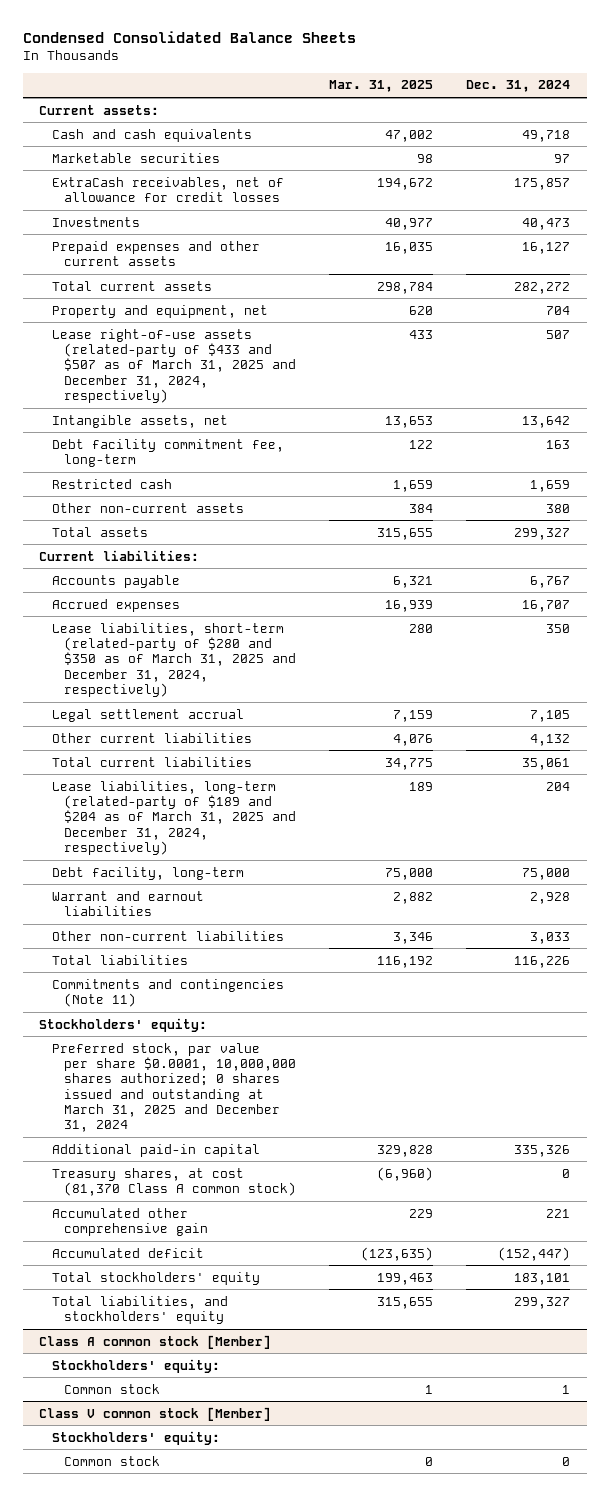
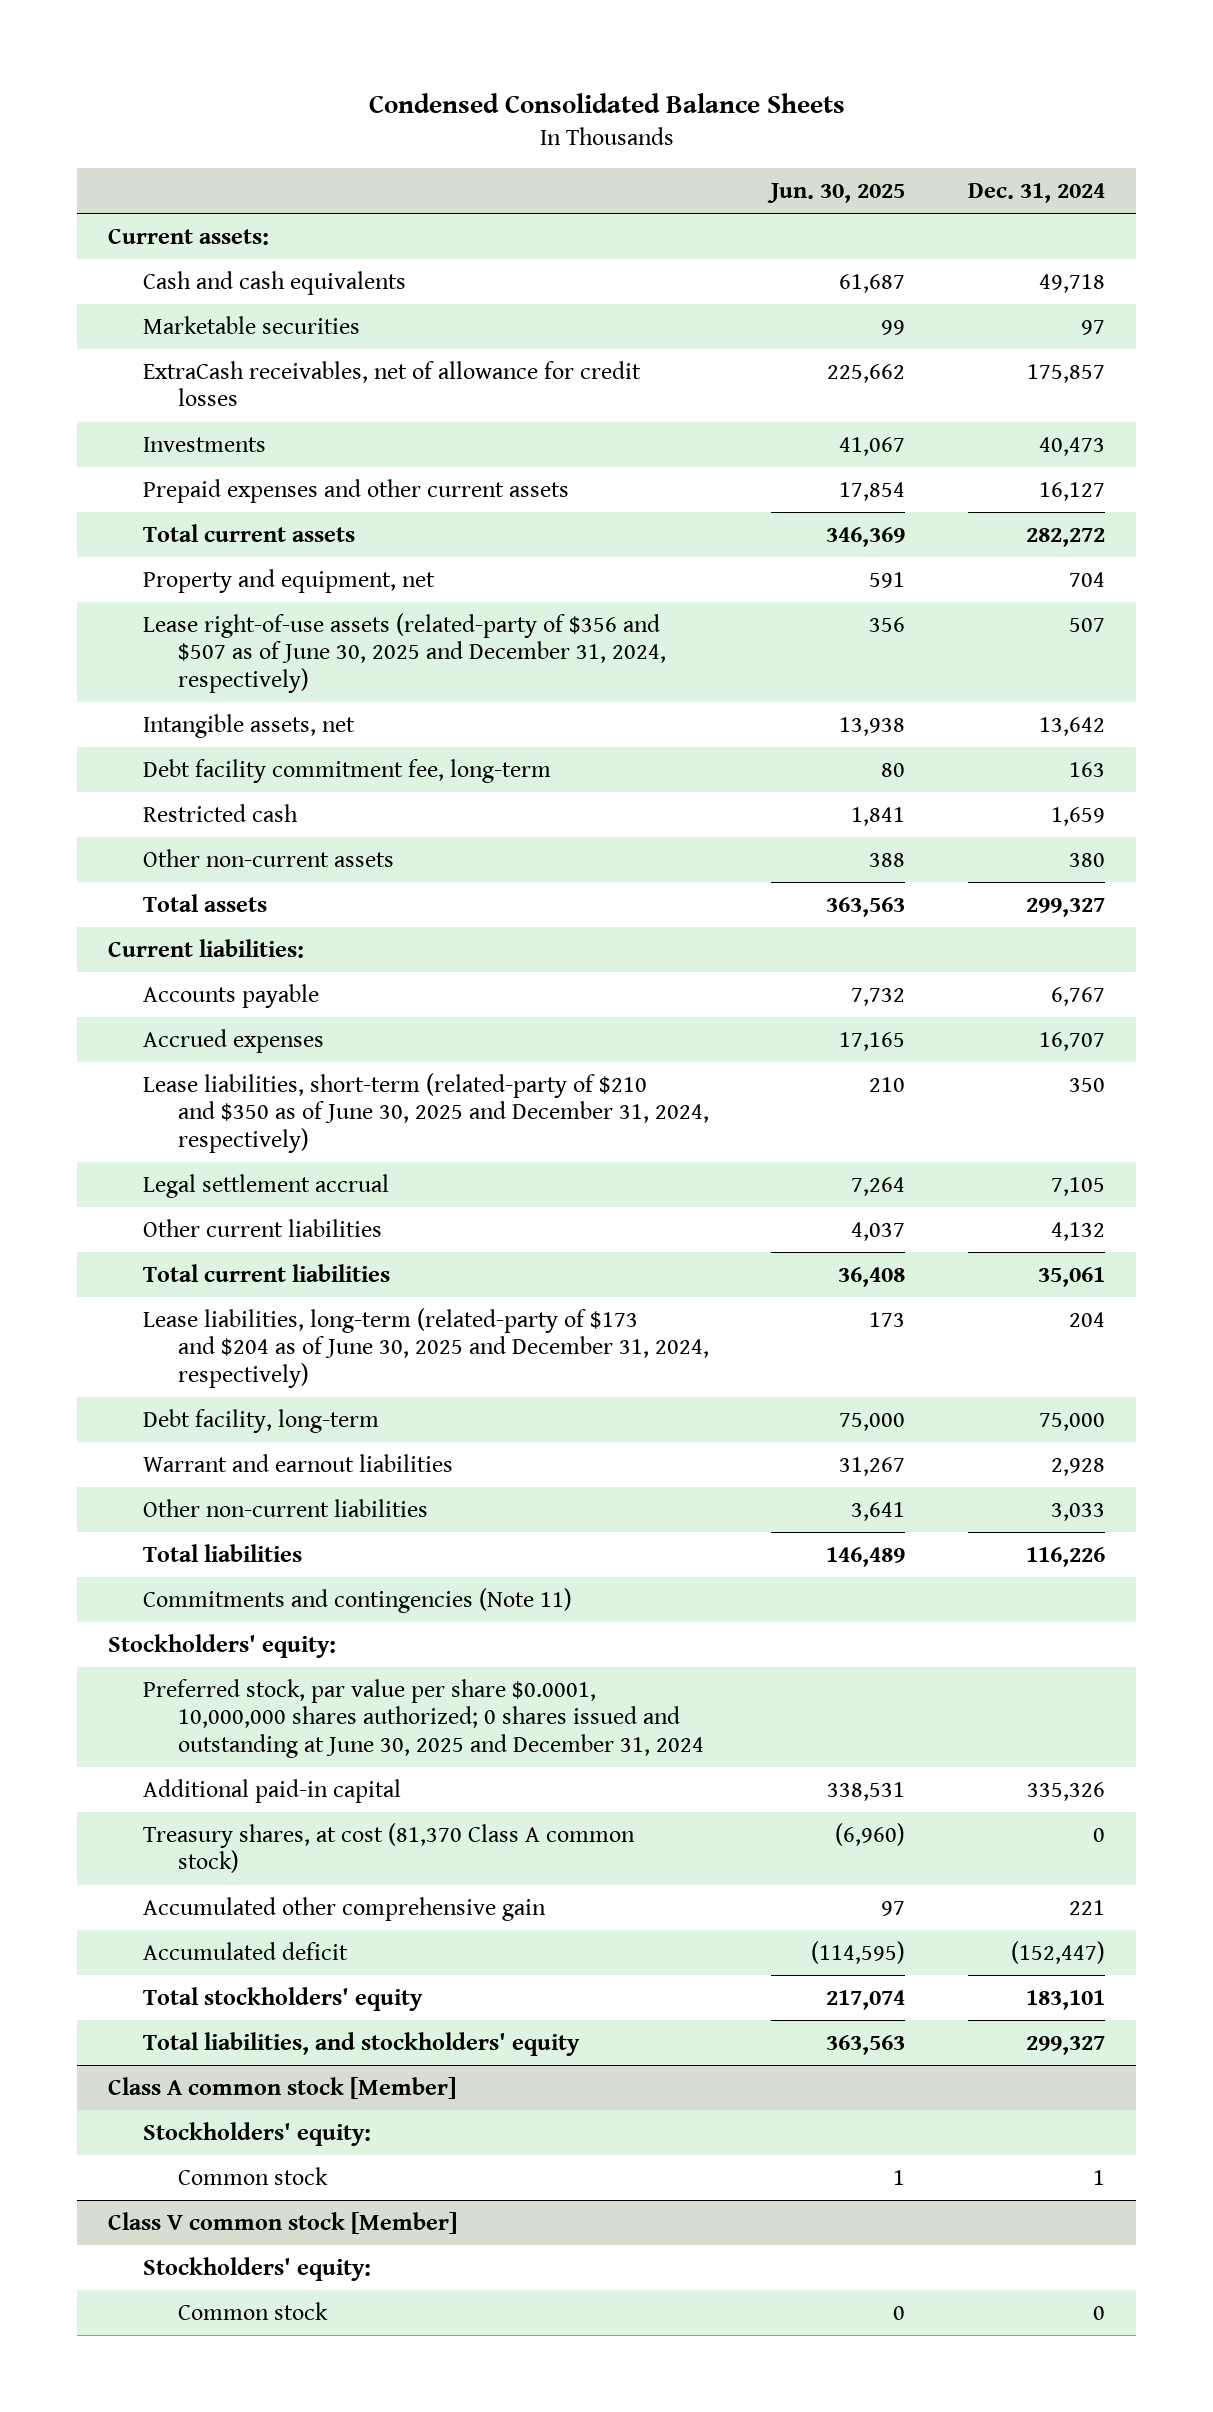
[329,80,434,93] Mar. 31, 2025 -> none
none -> [767,182,906,203] Jun. 30, 2025
[51,328,297,404] Lease right-of-use assets (related-party of $433 and $507 as of March 31, 2025 and December 31, 2024, respectively) -> [143,612,666,693] Lease right-of-use assets (related-party of $356 and $507 as of June 30, 2025 and December 31, 2024, respectively)
[51,622,297,698] Lease liabilities, short-term (related-party of $280 and $350 as of March 31, 2025 and December 31, 2024, respectively) -> [143,1072,709,1153] Lease liabilities, short-term (related-party of $210 and $350 as of June 30, 2025 and December 31, 2024, respectively)
[51,780,297,856] Lease liabilities, long-term (related-party of $189 and $204 as of March 31, 2025 and December 31, 2024, respectively) -> [143,1307,709,1388] Lease liabilities, long-term (related-party of $173 and $204 as of June 30, 2025 and December 31, 2024, respectively)
[51,1042,297,1133] Preferred stock, par value per share $0.0001, 10,000,000 shares authorized; 0 shares issued and outstanding at March 31, 2025 and December 31, 2024 -> [143,1678,704,1758] Preferred stock, par value per share $0.0001, 10,000,000 shares authorized; 0 shares issued and outstanding at June 30, 2025 and December 31, 2024

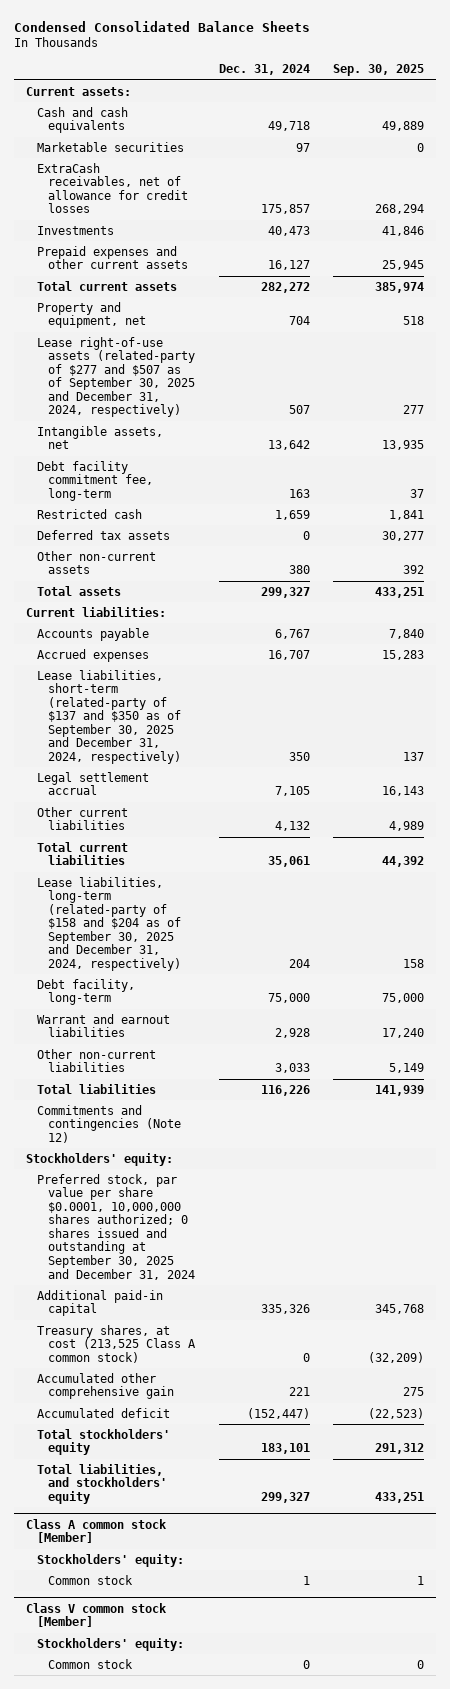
[767,182,906,203] Jun. 30, 2025 -> none
none -> [333,64,425,77] Sep. 30, 2025
[143,612,666,693] Lease right-of-use assets (related-party of $356 and $507 as of June 30, 2025 and December 31, 2024, respectively) -> [36,336,196,418] Lease right-of-use assets (related-party of $277 and $507 as of September 30, 2025 and December 31, 2024, respectively)
none -> [36,529,170,540] Deferred tax assets
[143,1072,709,1153] Lease liabilities, short-term (related-party of $210 and $350 as of June 30, 2025 and December 31, 2024, respectively) -> [36,669,182,764] Lease liabilities, short-term (related-party of $137 and $350 as of September 30, 2025 and December 31, 2024, respectively)
[143,1307,709,1388] Lease liabilities, long-term (related-party of $173 and $204 as of June 30, 2025 and December 31, 2024, respectively) -> [36,876,182,971] Lease liabilities, long-term (related-party of $158 and $204 as of September 30, 2025 and December 31, 2024, respectively)
[143,1587,573,1613] Commitments and contingencies (Note 11) -> [36,1104,182,1143] Commitments and contingencies (Note 12)
[143,1678,704,1758] Preferred stock, par value per share $0.0001, 10,000,000 shares authorized; 0 shares issued and outstanding at June 30, 2025 and December 31, 2024 -> [36,1173,196,1280] Preferred stock, par value per share $0.0001, 10,000,000 shares authorized; 0 shares issued and outstanding at September 30, 2025 and December 31, 2024
[143,1822,636,1874] Treasury shares, at cost (81,370 Class A common stock) -> [36,1324,197,1363] Treasury shares, at cost (213,525 Class A common stock)

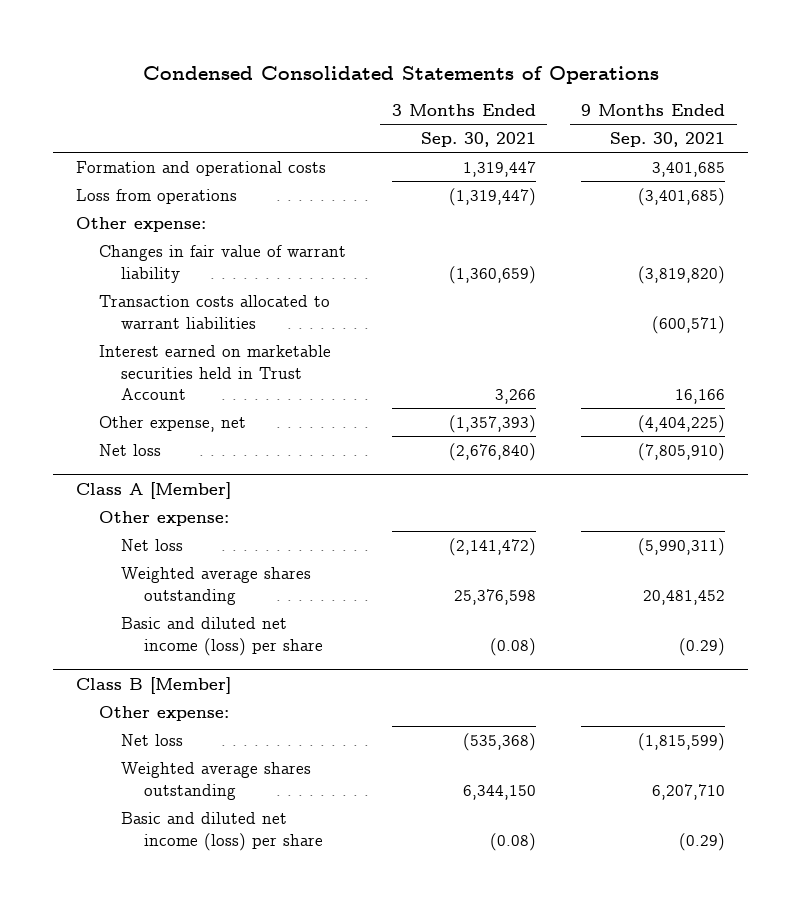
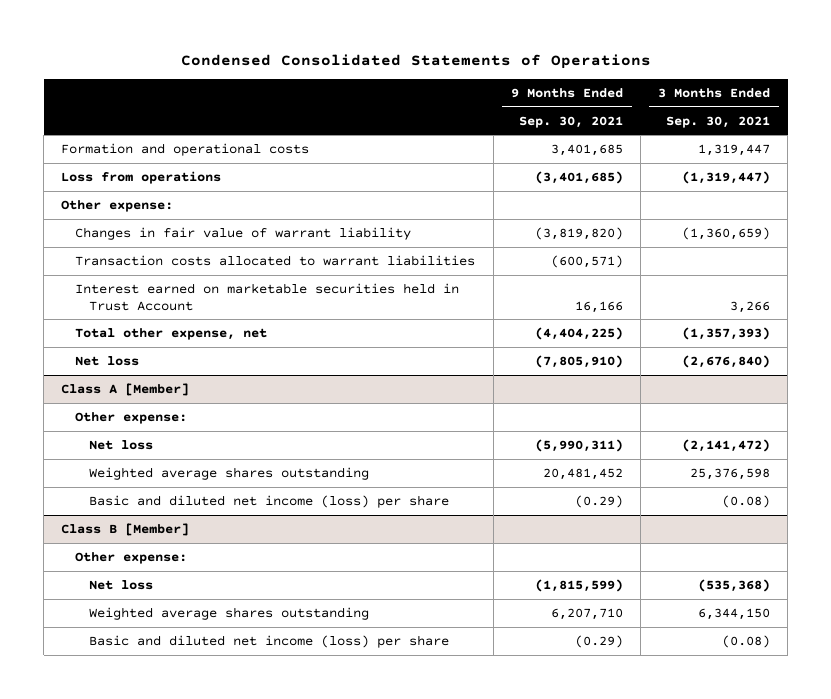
[98,415,246,432] Other expense, net -> [75,327,268,340] Total other expense, net

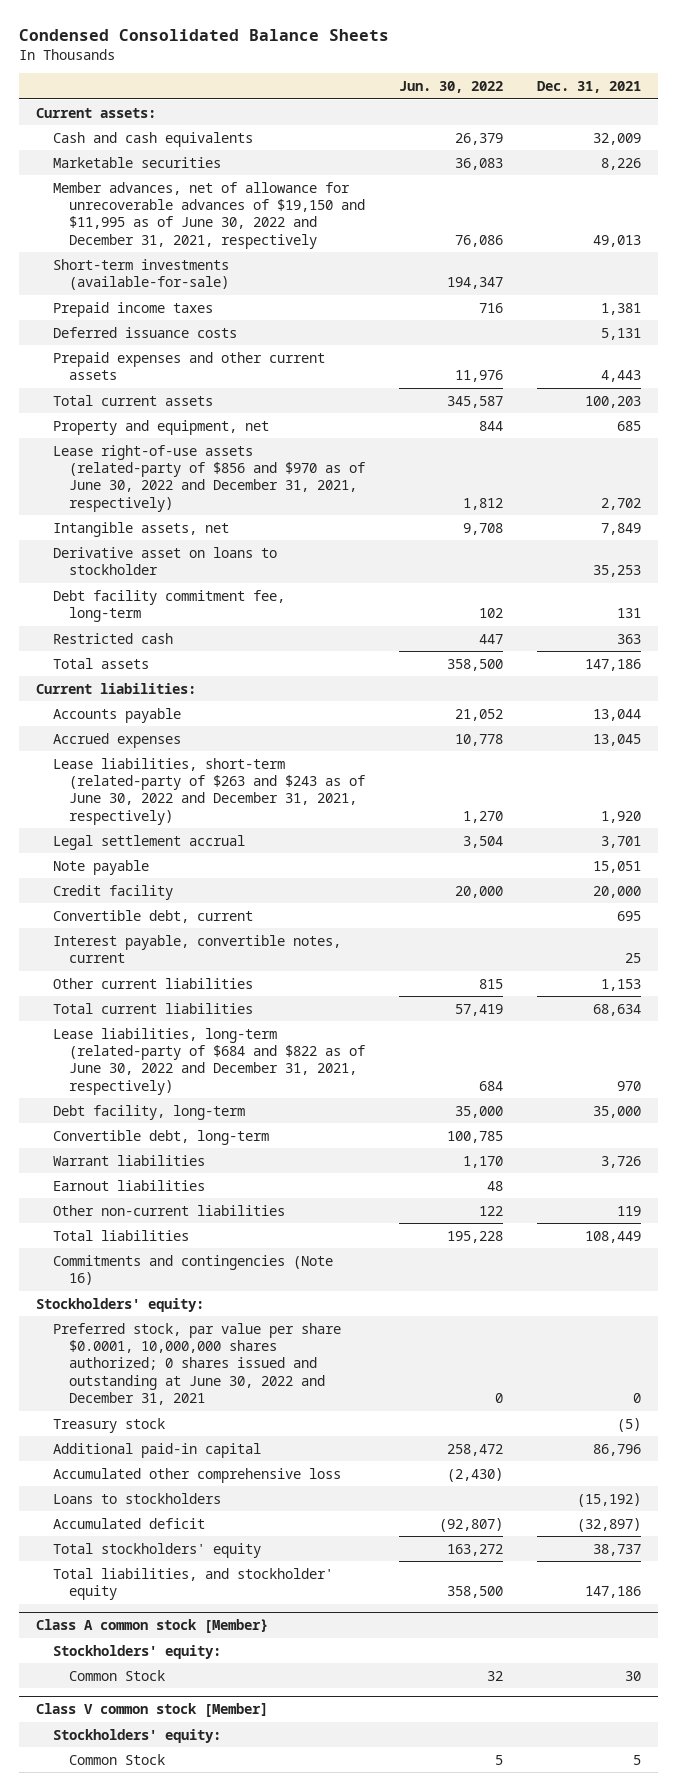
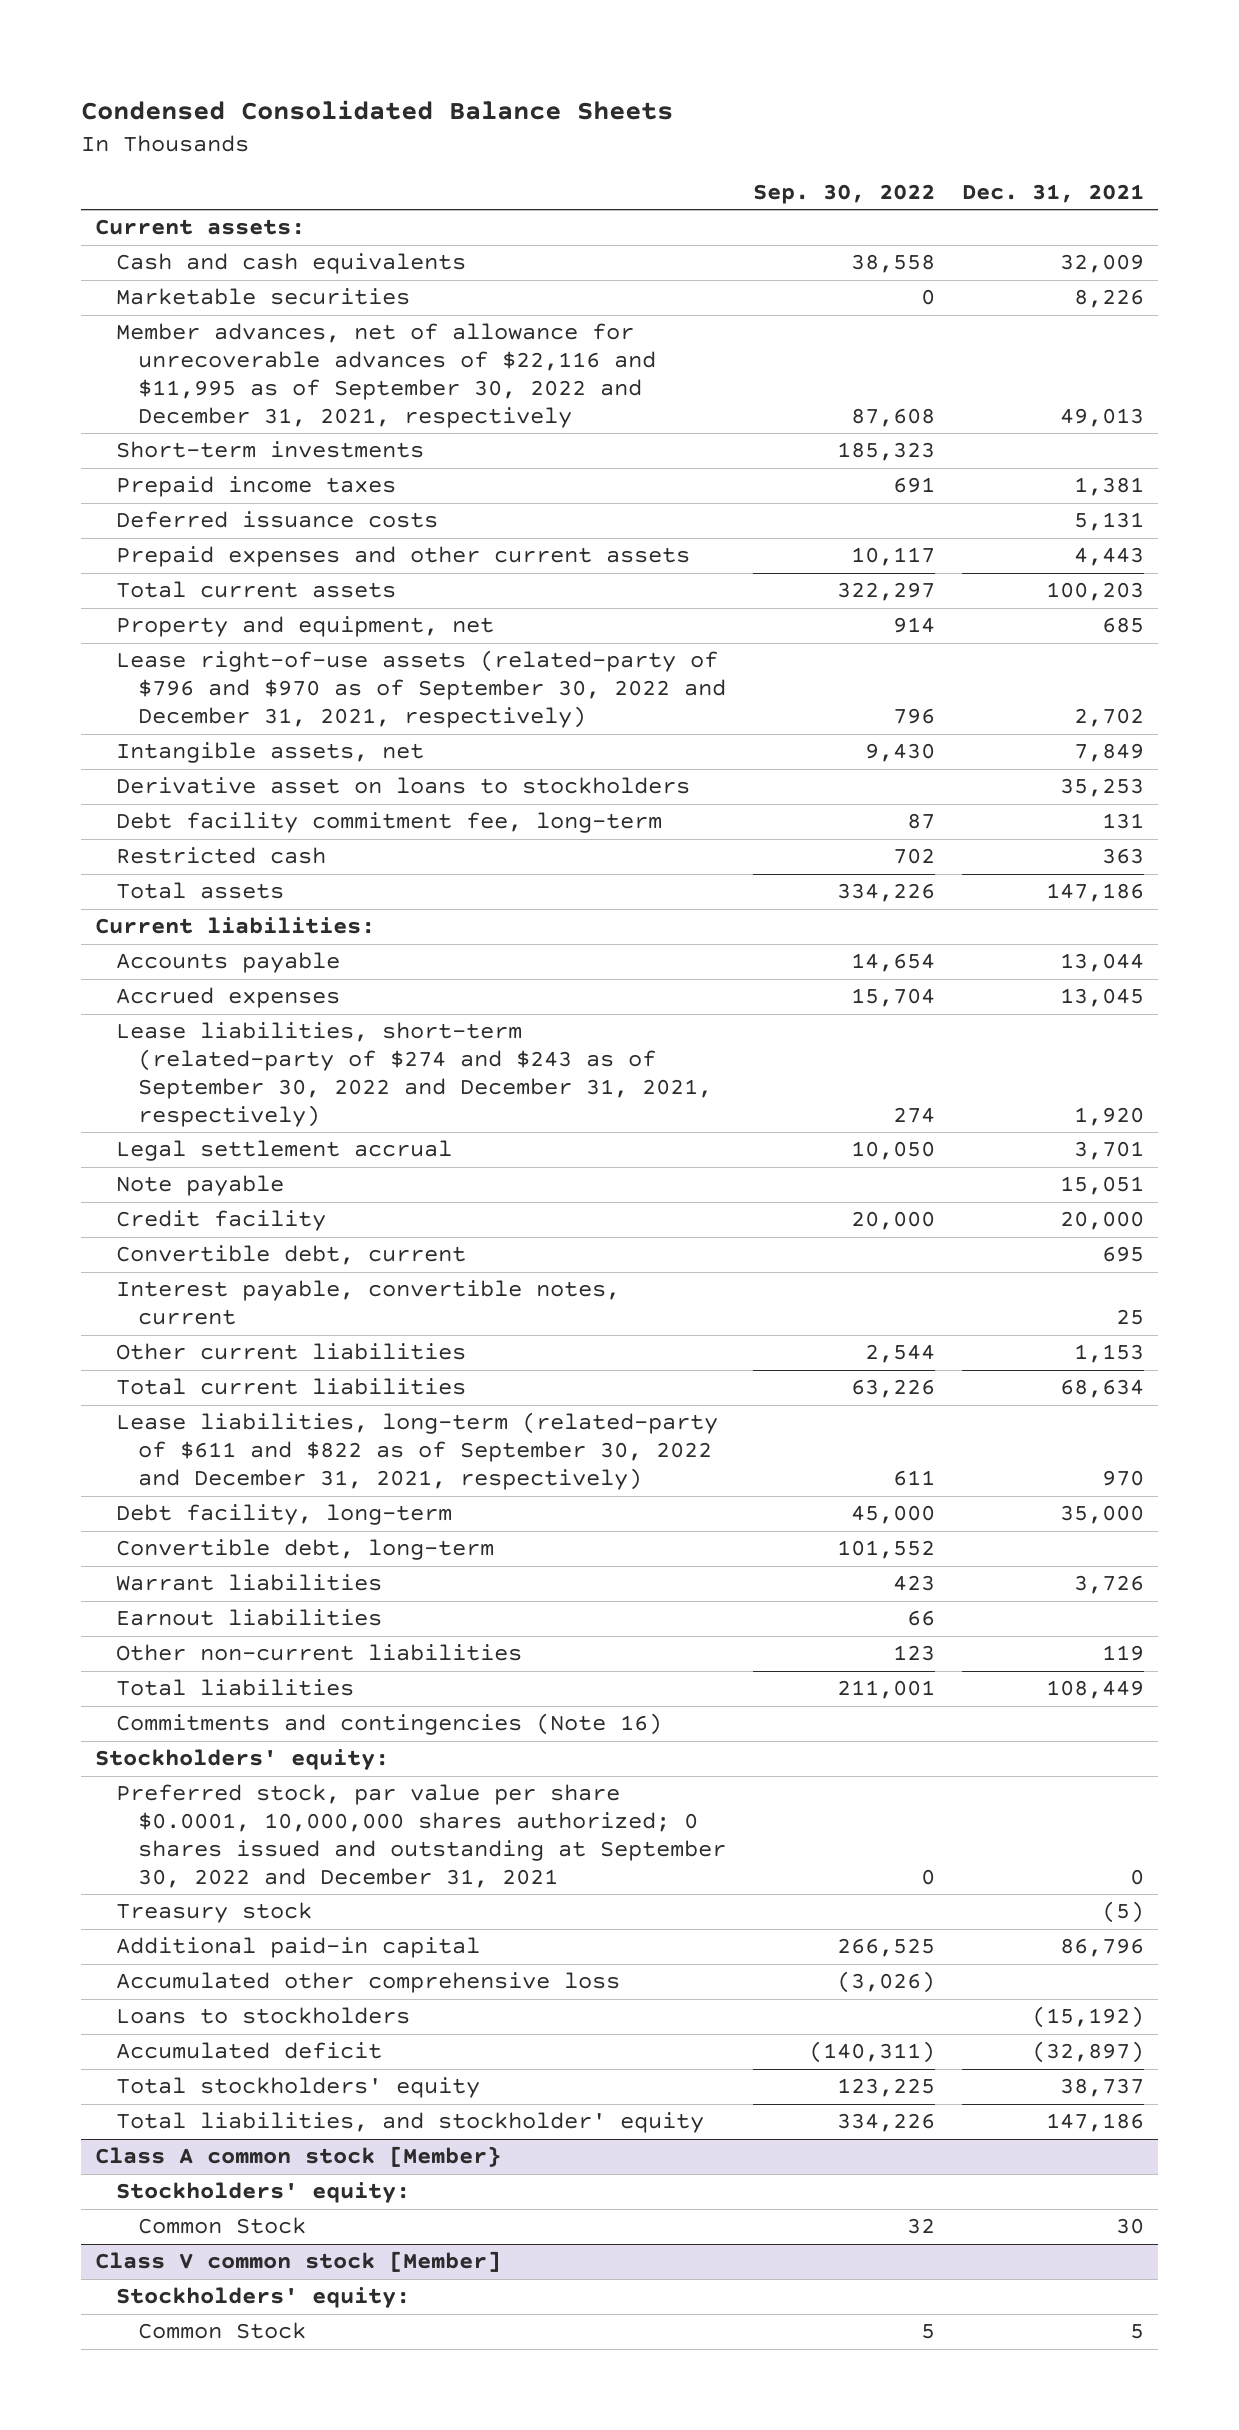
[399,81,504,94] Jun. 30, 2022 -> none
none -> [753,184,936,205] Sep. 30, 2022
[52,181,366,249] Member advances, net of allowance for unrecoverable advances of $19,150 and $11,995 as of June 30, 2022 and December 31, 2021, respectively -> [116,323,656,429] Member advances, net of allowance for unrecoverable advances of $22,116 and $11,995 as of September 30, 2022 and December 31, 2021, respectively
[52,258,230,290] Short-term investments (available-for-sale) -> [116,441,425,459] Short-term investments
[52,444,366,512] Lease right-of-use assets (related-party of $856 and $970 as of June 30, 2022 and December 31, 2021, respectively) -> [116,650,726,729] Lease right-of-use assets (related-party of $796 and $970 as of September 30, 2022 and December 31, 2021, respectively)
[52,546,277,575] Derivative asset on loans to stockholder -> [116,777,691,795] Derivative asset on loans to stockholders
[52,757,366,825] Lease liabilities, short-term (related-party of $263 and $243 as of June 30, 2022 and December 31, 2021, respectively) -> [116,1022,712,1128] Lease liabilities, short-term (related-party of $274 and $243 as of September 30, 2022 and December 31, 2021, respectively)
[52,1027,366,1095] Lease liabilities, long-term (related-party of $684 and $822 as of June 30, 2022 and December 31, 2021, respectively) -> [116,1412,719,1491] Lease liabilities, long-term (related-party of $611 and $822 as of September 30, 2022 and December 31, 2021, respectively)
[52,1322,341,1405] Preferred stock, par value per share $0.0001, 10,000,000 shares authorized; 0 shares issued and outstanding at June 30, 2022 and December 31, 2021 -> [116,1784,726,1889] Preferred stock, par value per share $0.0001, 10,000,000 shares authorized; 0 shares issued and outstanding at September 30, 2022 and December 31, 2021

